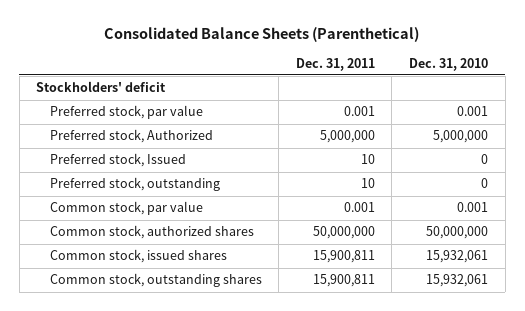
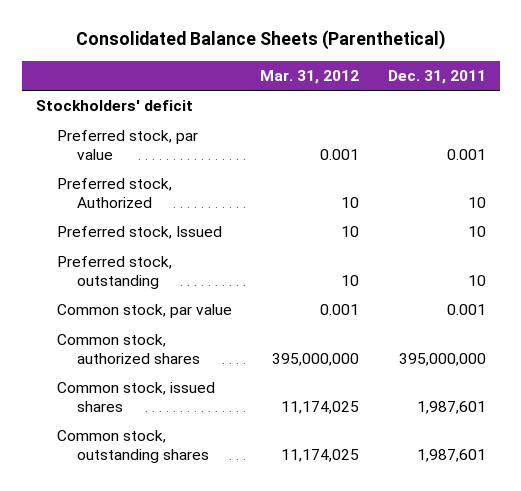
[409,57,489,71] Dec. 31, 2010 -> none
none -> [260,69,360,84] Mar. 31, 2012
[319,130,375,144] 5,000,000 -> [467,196,486,208] 10
[312,226,375,240] 50,000,000 -> [398,352,486,366] 395,000,000
[312,250,375,264] 15,900,811 -> [416,400,486,414] 1,987,601
[312,274,375,288] 15,900,811 -> [416,448,486,462] 1,987,601

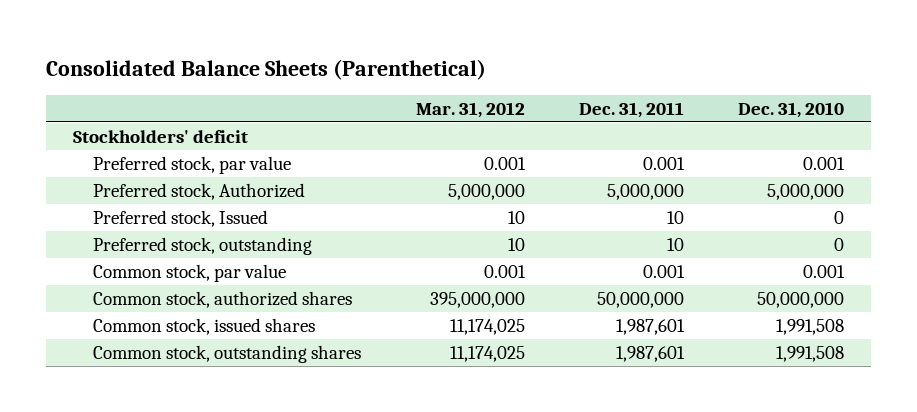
none -> [738,101,845,118] Dec. 31, 2010
[341,196,360,208] 10 -> [447,183,525,200] 5,000,000
[467,196,486,208] 10 -> [606,183,684,200] 5,000,000
[398,352,486,366] 395,000,000 -> [596,291,684,308] 50,000,000

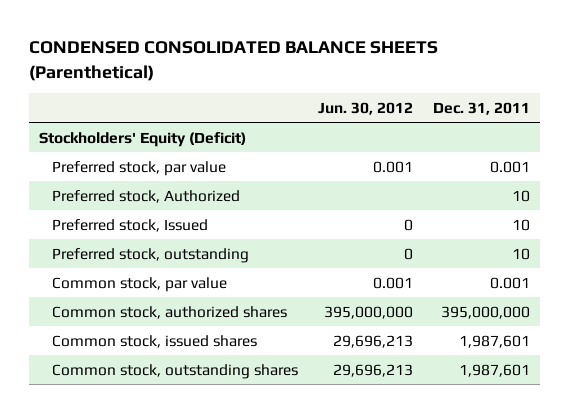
[46,58,487,80] Consolidated Balance Sheets (Parenthetical) -> [29,41,439,81] CONDENSED CONSOLIDATED BALANCE SHEETS (Parenthetical)
[415,101,525,118] Mar. 31, 2012 -> none
[738,101,845,118] Dec. 31, 2010 -> none
none -> [317,101,413,115] Jun. 30, 2012
[73,129,249,143] Stockholders' deficit -> [38,131,246,147] Stockholders' Equity (Deficit)
[606,183,684,200] 5,000,000 -> [511,189,530,202] 10
[596,291,684,308] 50,000,000 -> [440,305,530,319] 395,000,000

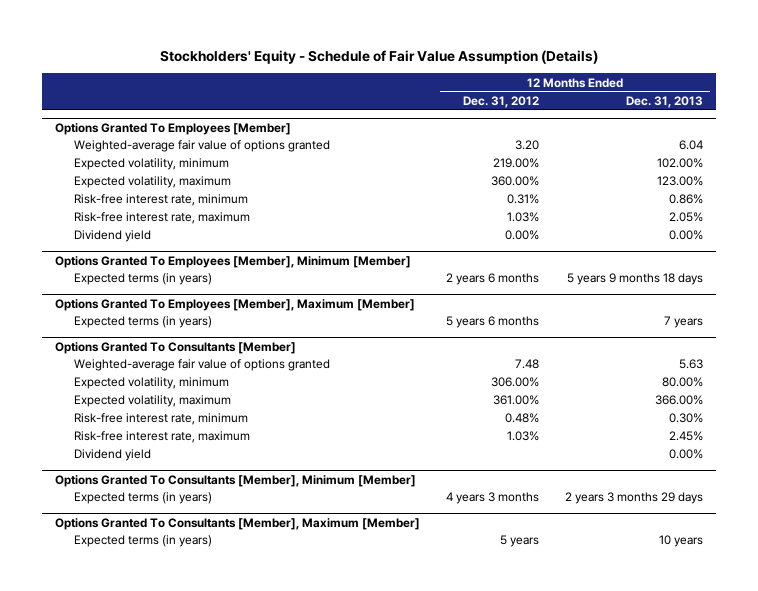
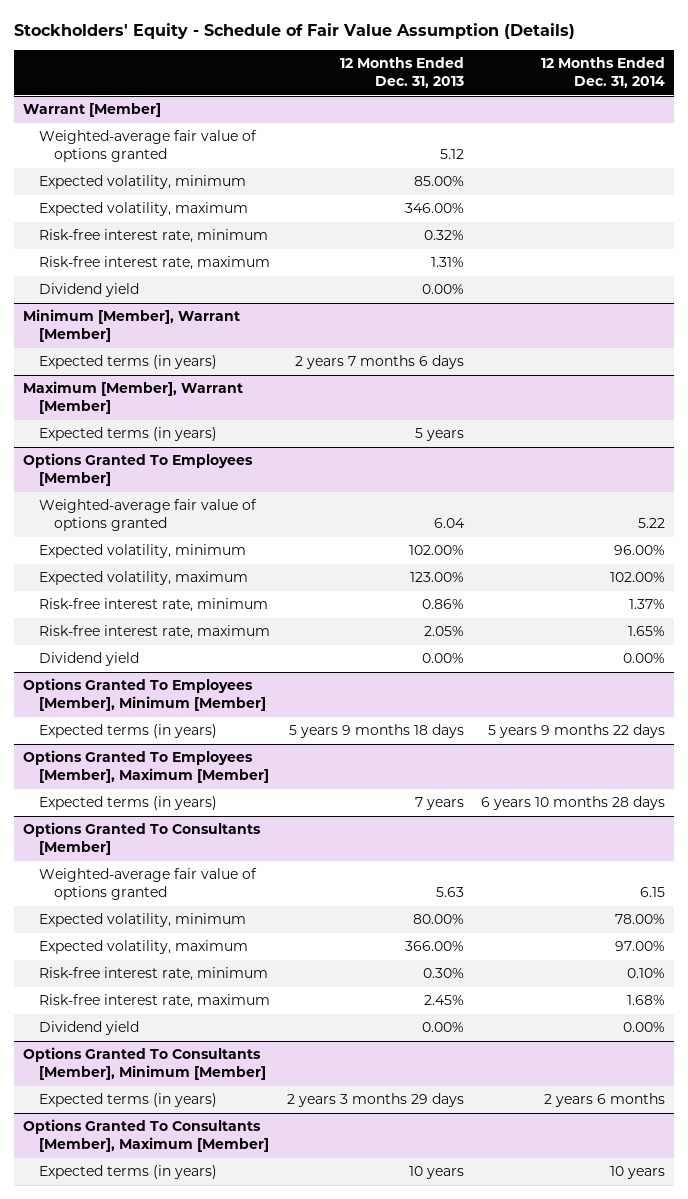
[463,95,540,108] Dec. 31, 2012 -> none
none -> [541,57,666,89] 12 Months Ended Dec. 31, 2014
none -> [22,103,161,118] Warrant [Member]
none -> [38,130,257,163] Weighted-average fair value of options granted
none -> [38,175,246,190] Expected volatility, minimum
none -> [38,202,248,217] Expected volatility, maximum
none -> [38,229,268,244] Risk-free interest rate, minimum
none -> [38,256,270,271] Risk-free interest rate, maximum
none -> [38,283,139,298] Dividend yield
none -> [22,309,240,343] Minimum [Member], Warrant [Member]
none -> [38,355,217,370] Expected terms (in years)
none -> [22,381,243,415] Maximum [Member], Warrant [Member]
none -> [38,427,217,442] Expected terms (in years)

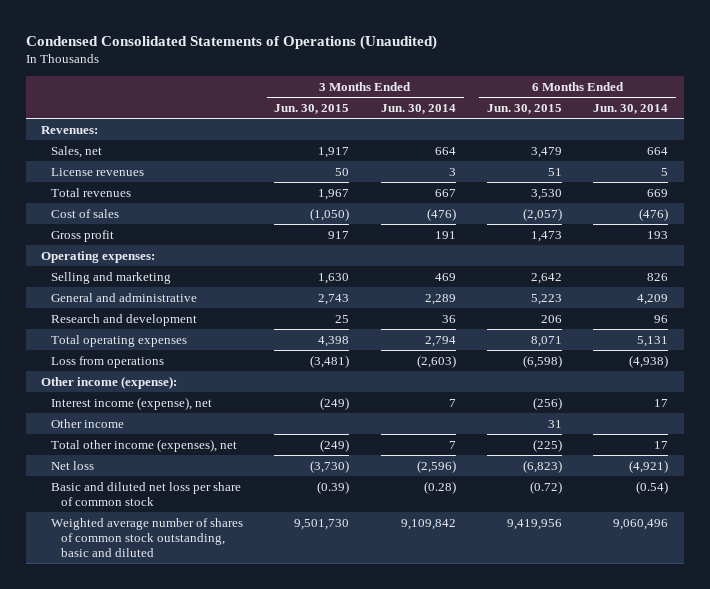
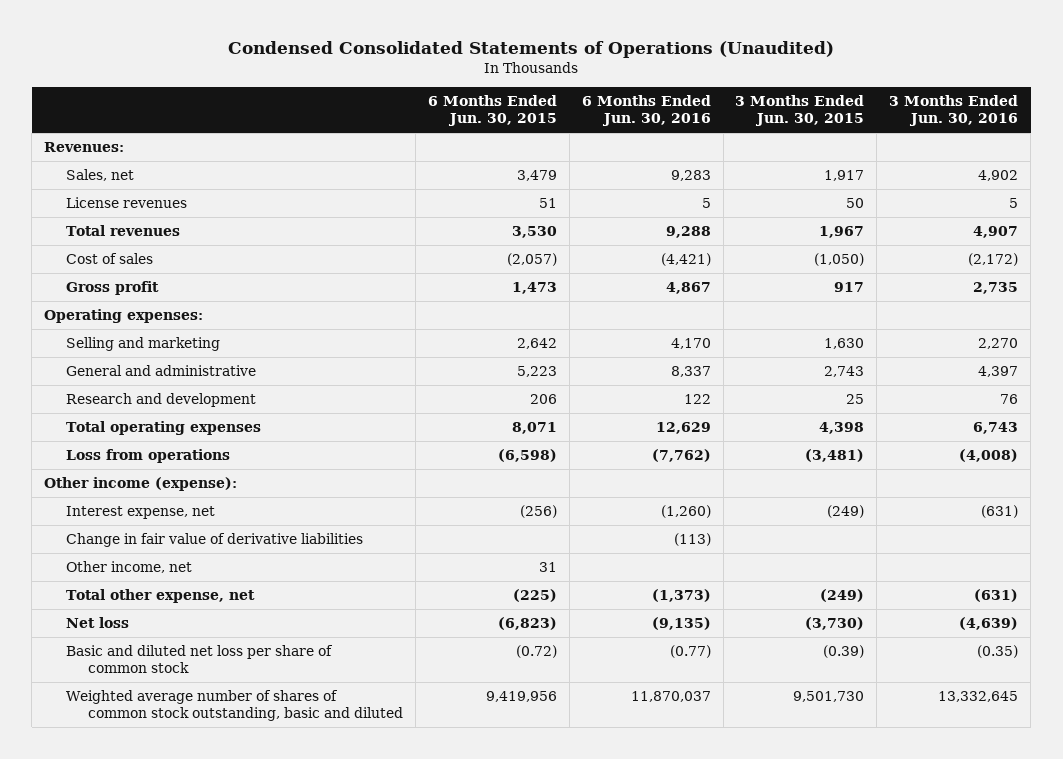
[380,103,456,114] Jun. 30, 2014 -> none
[593,103,669,114] Jun. 30, 2014 -> none
none -> [581,95,711,127] 6 Months Ended Jun. 30, 2016
none -> [889,95,1019,127] 3 Months Ended Jun. 30, 2016
[51,396,213,410] Interest income (expense), net -> [66,506,216,520] Interest expense, net
none -> [66,533,364,548] Change in fair value of derivative liabilities
[51,418,125,428] Other income -> [66,561,193,574] Other income, net
[51,438,238,452] Total other income (expenses), net -> [66,589,256,604] Total other expense, net

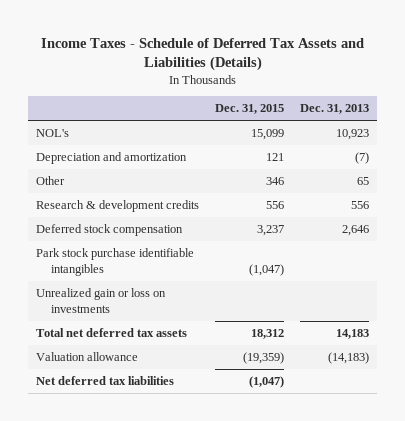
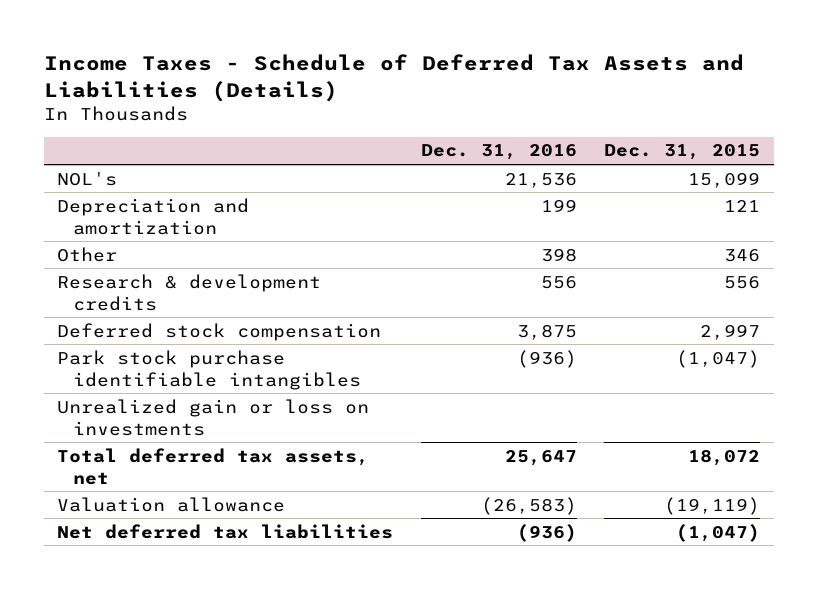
[299,104,369,115] Dec. 31, 2013 -> none
none -> [420,144,577,161] Dec. 31, 2016
[257,225,285,237] 3,237 -> [700,323,761,340] 2,997
[36,328,188,338] Total net deferred tax assets -> [57,447,370,485] Total deferred tax assets, net
[251,329,285,340] 18,312 -> [688,448,761,466] 18,072
[243,352,285,365] (19,359) -> [664,496,761,515] (19,119)

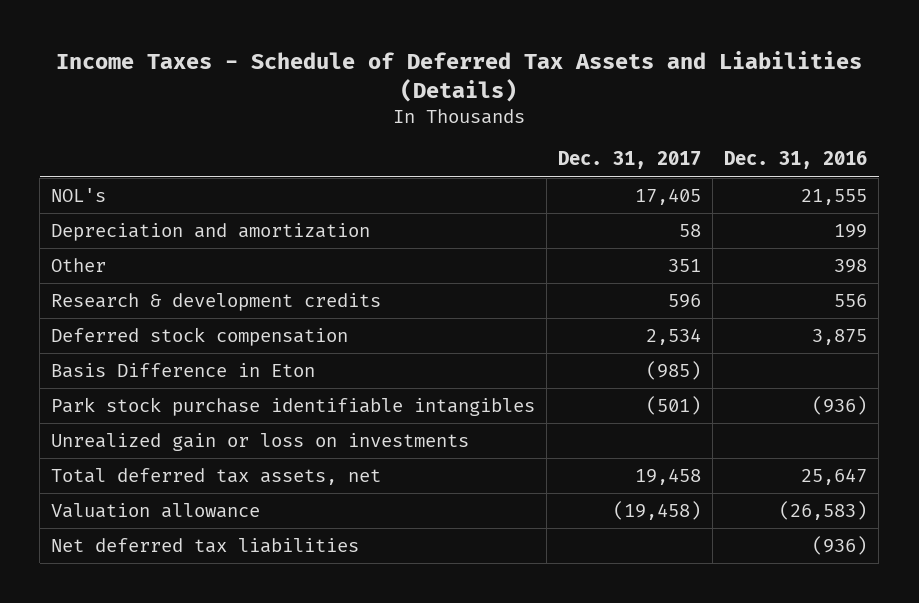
[604,144,761,161] Dec. 31, 2015 -> none
none -> [558,151,702,170] Dec. 31, 2017
[504,172,577,188] 21,536 -> [801,189,868,206] 21,555
none -> [51,363,316,379] Basis Difference in Eton

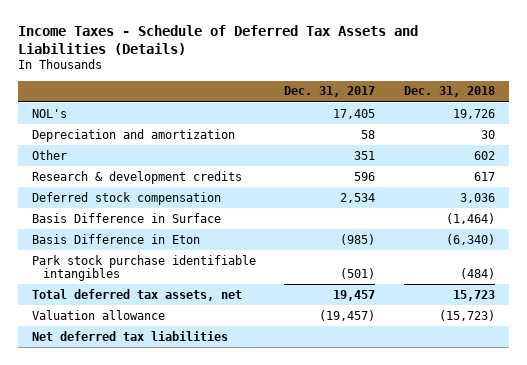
[724,151,868,170] Dec. 31, 2016 -> none
none -> [403,86,495,98] Dec. 31, 2018
none -> [31,212,221,223] Basis Difference in Surface
[51,433,470,452] Unrealized gain or loss on investments -> none
[635,468,702,486] 19,458 -> [333,289,376,301] 19,457
[613,501,702,521] (19,458) -> [319,309,376,321] (19,457)

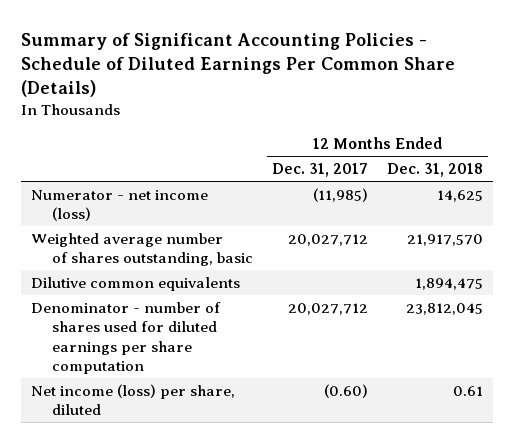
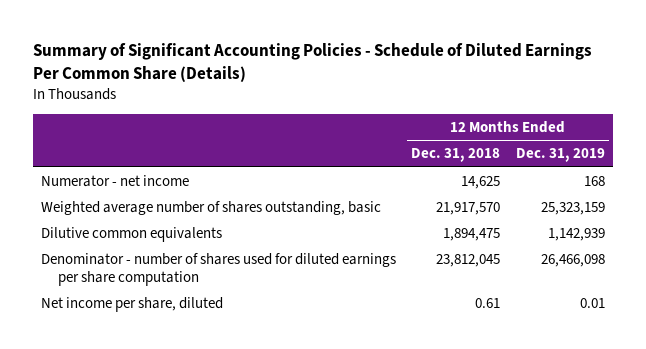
[272,163,369,178] Dec. 31, 2017 -> none
none -> [515,148,605,163] Dec. 31, 2019
[30,189,208,222] Numerator - net income (loss) -> [40,175,189,188] Numerator - net income
[30,383,235,416] Net income (loss) per share, diluted -> [40,297,223,313] Net income per share, diluted

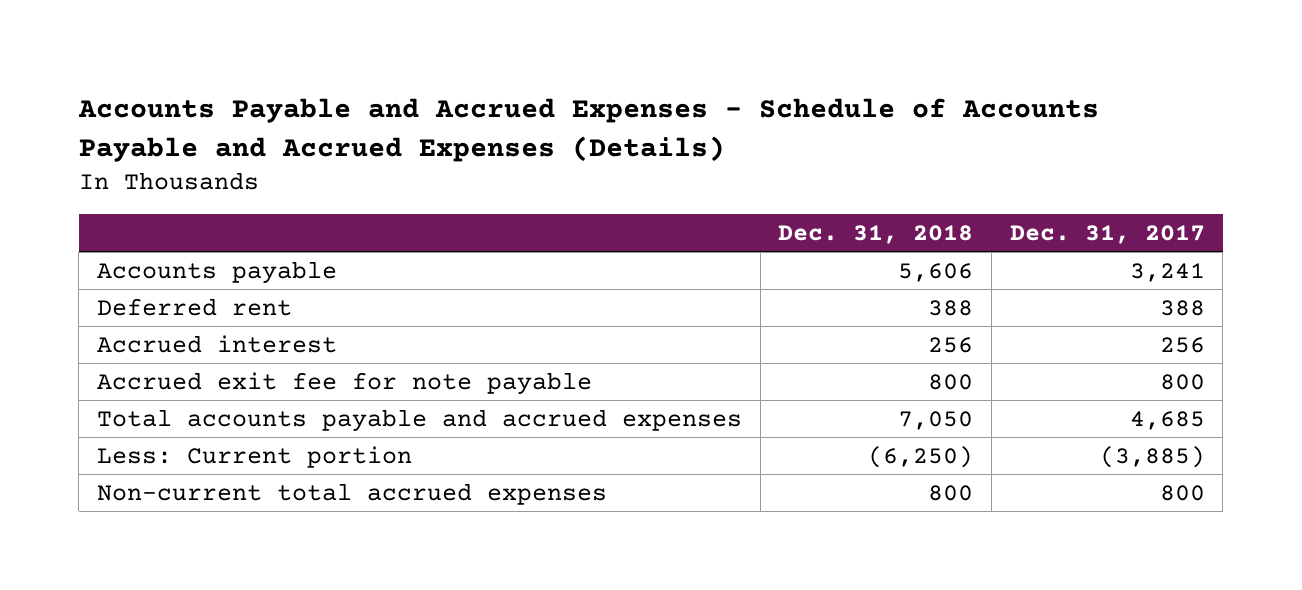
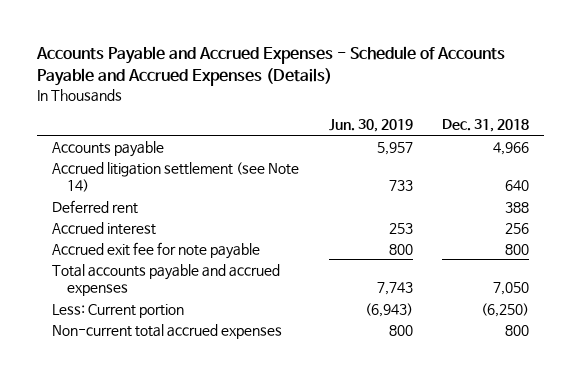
[1009,224,1205,244] Dec. 31, 2017 -> none
none -> [328,119,413,133] Jun. 30, 2019
[898,262,974,282] 5,606 -> [493,141,530,155] 4,966
none -> [51,161,299,193] Accrued litigation settlement (see Note 14)

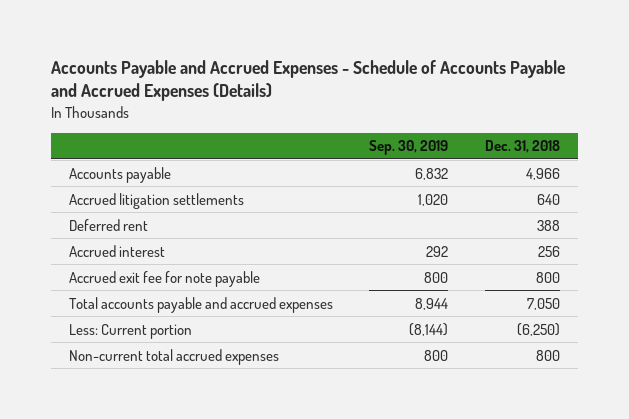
[328,119,413,133] Jun. 30, 2019 -> none
none -> [369,140,449,156] Sep. 30, 2019
[51,161,299,193] Accrued litigation settlement (see Note 14) -> [68,192,244,209] Accrued litigation settlements

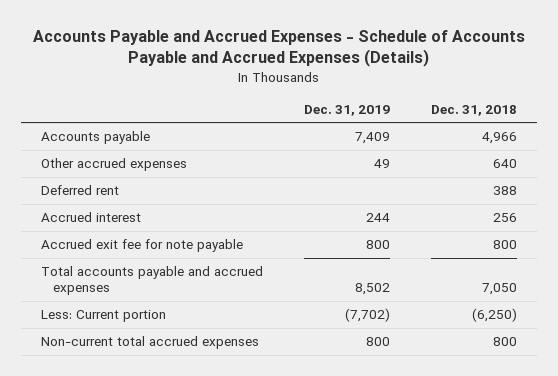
[369,140,449,156] Sep. 30, 2019 -> none
none -> [304,104,391,116] Dec. 31, 2019
[68,192,244,209] Accrued litigation settlements -> none
none -> [41,158,188,172] Other accrued expenses

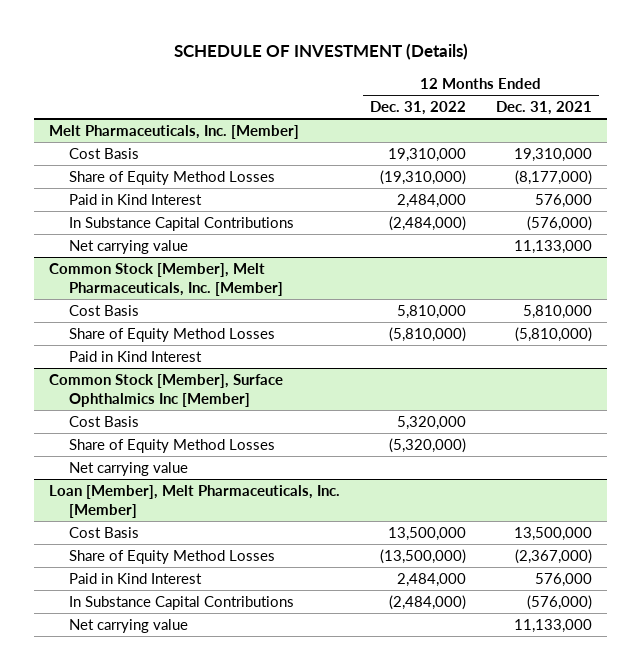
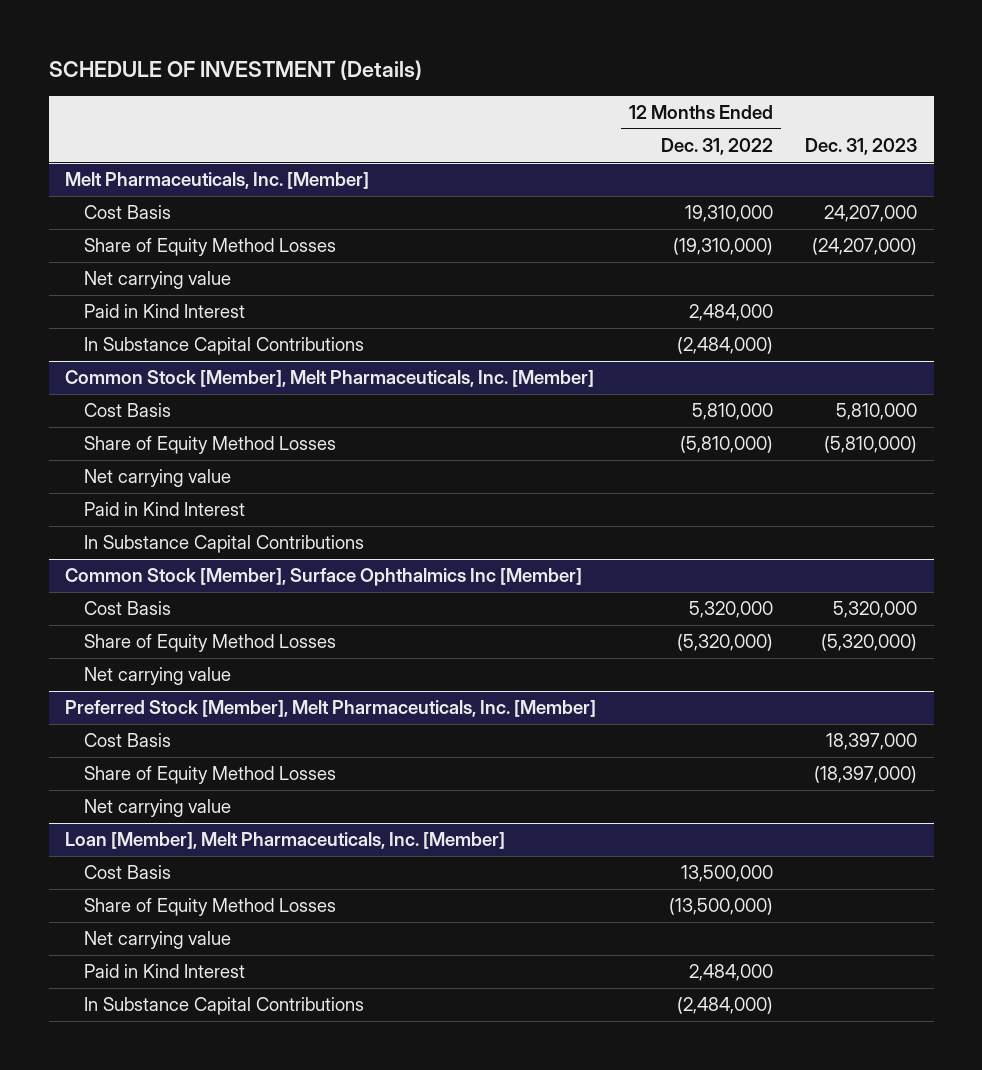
[495,100,592,115] Dec. 31, 2021 -> none
none -> [805,138,918,156] Dec. 31, 2023
[68,239,188,254] Net carrying value -> [84,271,232,290] Net carrying value
none -> [84,469,232,488] Net carrying value
none -> [84,535,365,554] In Substance Capital Contributions
none -> [64,700,596,718] Preferred Stock [Member], Melt Pharmaceuticals, Inc. [Member]
none -> [84,733,172,748] Cost Basis
none -> [84,766,337,785] Share of Equity Method Losses
none -> [84,799,232,818] Net carrying value
[68,618,188,633] Net carrying value -> [84,931,232,950] Net carrying value

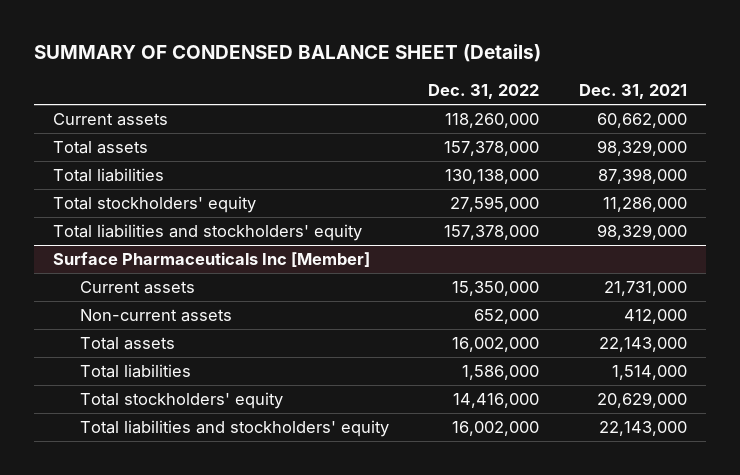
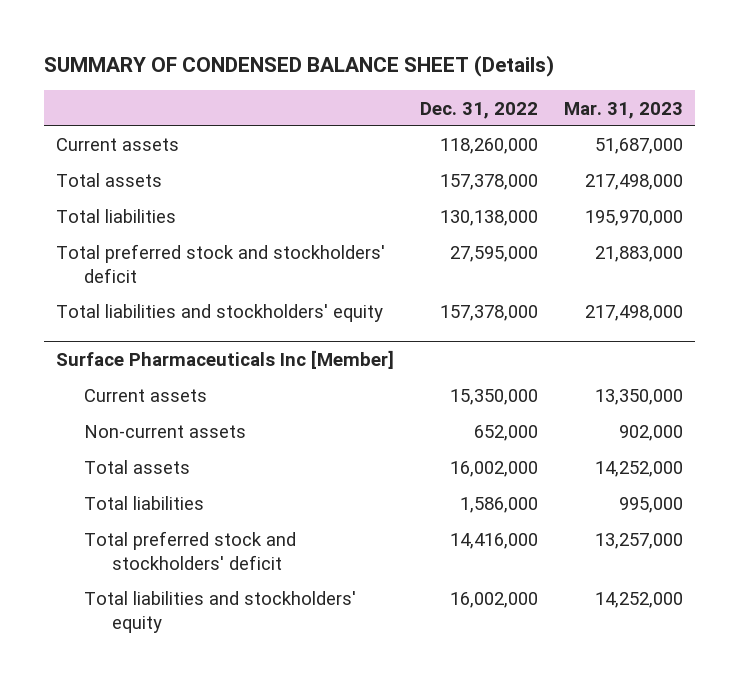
[578,84,687,100] Dec. 31, 2021 -> none
none -> [563,101,683,119] Mar. 31, 2023
[53,196,257,214] Total stockholders' equity -> [56,244,386,284] Total preferred stock and stockholders' deficit
[79,392,283,410] Total stockholders' equity -> [84,531,297,571] Total preferred stock and stockholders' deficit

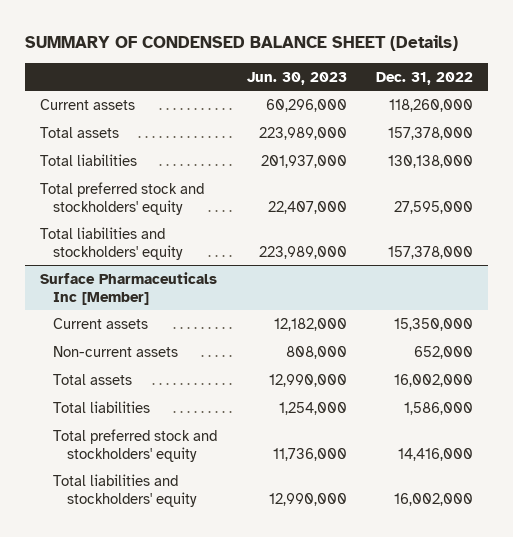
[563,101,683,119] Mar. 31, 2023 -> none
none -> [246,71,347,85] Jun. 30, 2023
[56,244,386,284] Total preferred stock and stockholders' deficit -> [39,181,204,215] Total preferred stock and stockholders' equity
[84,531,297,571] Total preferred stock and stockholders' deficit -> [53,428,218,462] Total preferred stock and stockholders' equity

